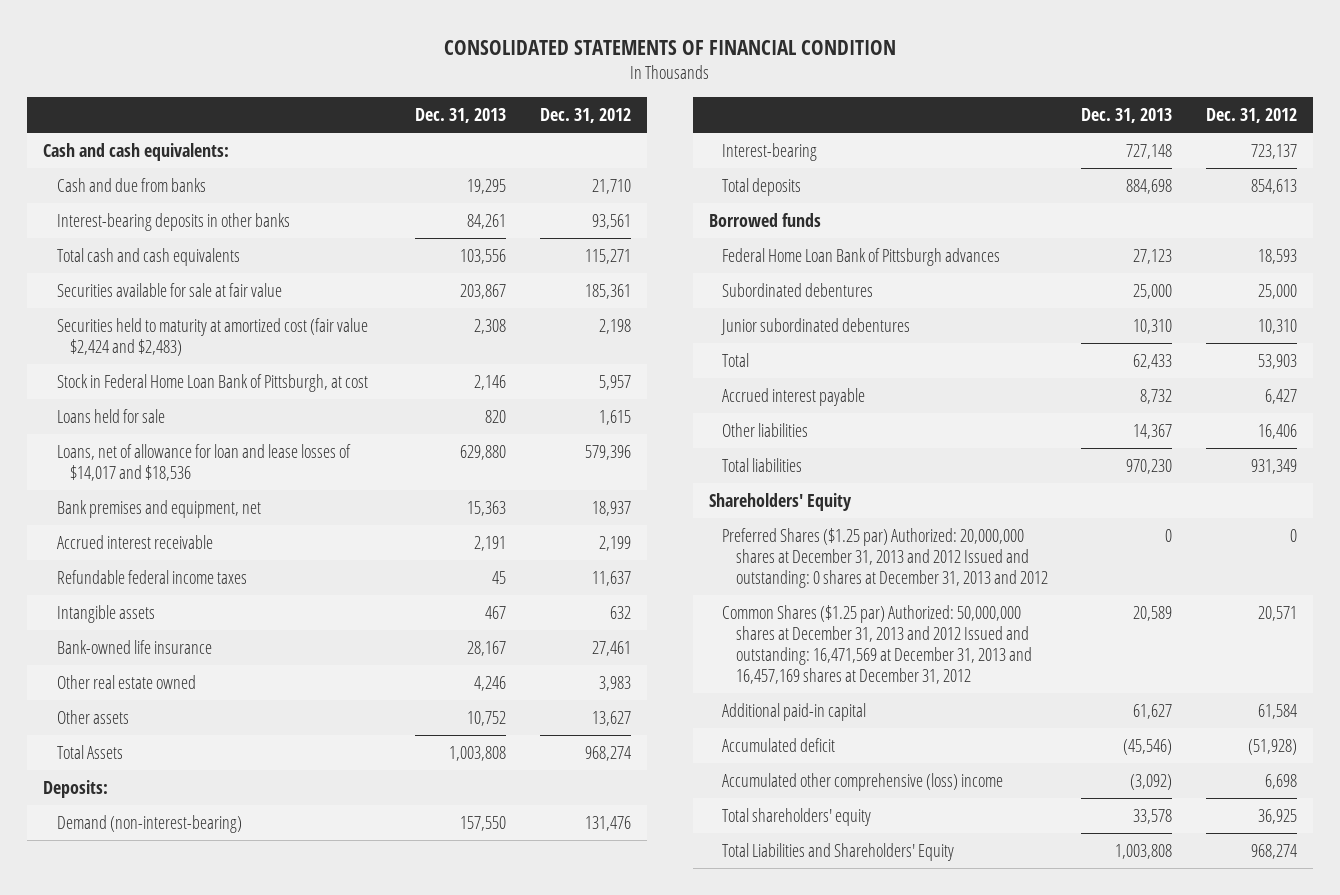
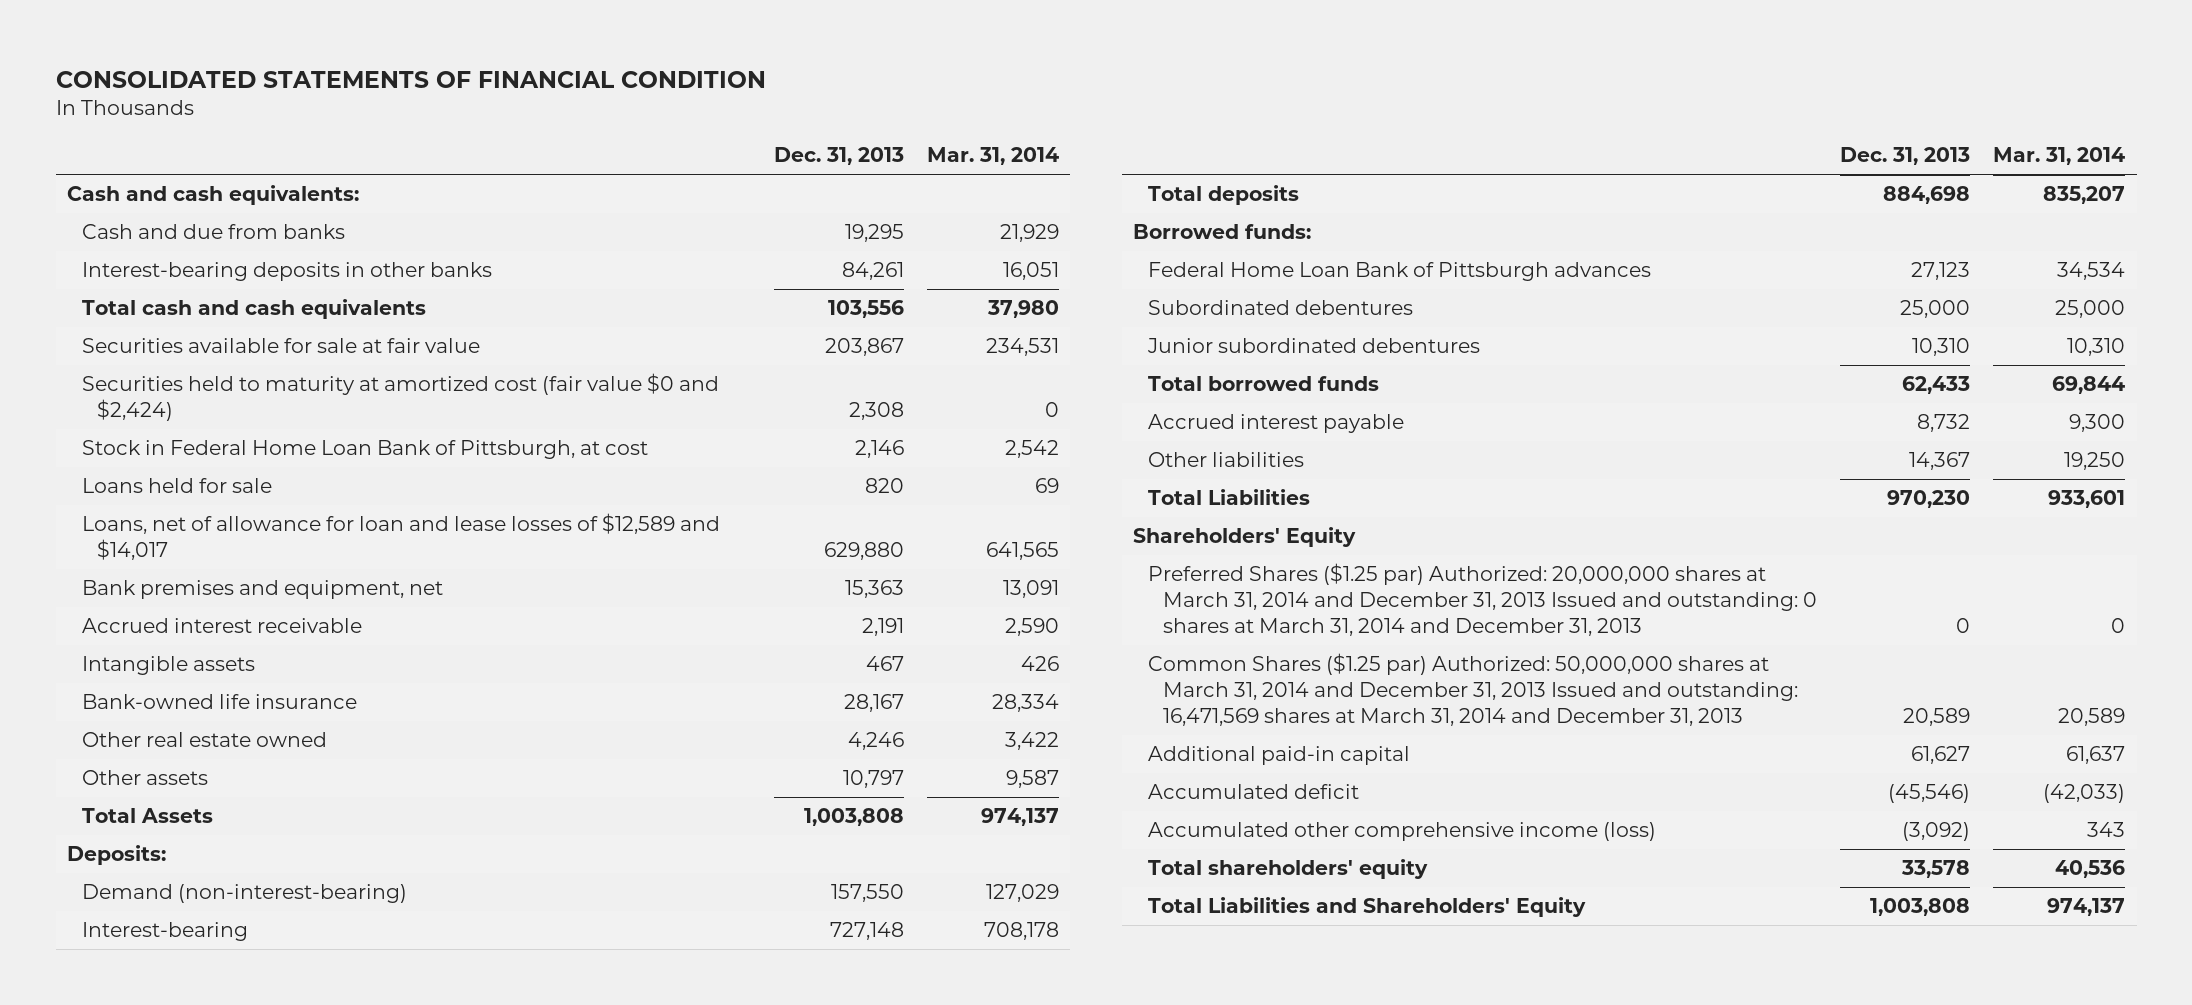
[539,108,631,124] Dec. 31, 2012 -> none
none -> [926,147,1059,166] Mar. 31, 2014
[56,317,368,356] Securities held to maturity at amortized cost (fair value $2,424 and $2,483) -> [81,373,719,422] Securities held to maturity at amortized cost (fair value $0 and $2,424)
[56,443,351,481] Loans, net of allowance for loan and lease losses of $14,017 and $18,536 -> [81,513,720,561] Loans, net of allowance for loan and lease losses of $12,589 and $14,017
[56,569,247,584] Refundable federal income taxes -> none
[467,710,507,726] 10,752 -> [842,770,904,789] 10,797
[709,212,822,227] Borrowed funds -> [1133,224,1312,240] Borrowed funds:
[722,352,750,367] Total -> [1148,376,1380,392] Total borrowed funds
[722,457,803,472] Total liabilities -> [1148,489,1311,506] Total Liabilities
[722,527,1048,589] Preferred Shares ($1.25 par) Authorized: 20,000,000 shares at December 31, 2013 and 2012 Issued and outstanding: 0 shares at December 31, 2013 and 2012 -> [1148,563,1818,637] Preferred Shares ($1.25 par) Authorized: 20,000,000 shares at March 31, 2014 and December 31, 2013 Issued and outstanding: 0 shares at March 31, 2014 and December 31, 2013
[722,604,1032,685] Common Shares ($1.25 par) Authorized: 50,000,000 shares at December 31, 2013 and 2012 Issued and outstanding: 16,471,569 at December 31, 2013 and 16,457,169 shares at December 31, 2012 -> [1148,653,1799,727] Common Shares ($1.25 par) Authorized: 50,000,000 shares at March 31, 2014 and December 31, 2013 Issued and outstanding: 16,471,569 shares at March 31, 2014 and December 31, 2013
[722,772,1004,791] Accumulated other comprehensive (loss) income -> [1148,822,1657,842] Accumulated other comprehensive income (loss)

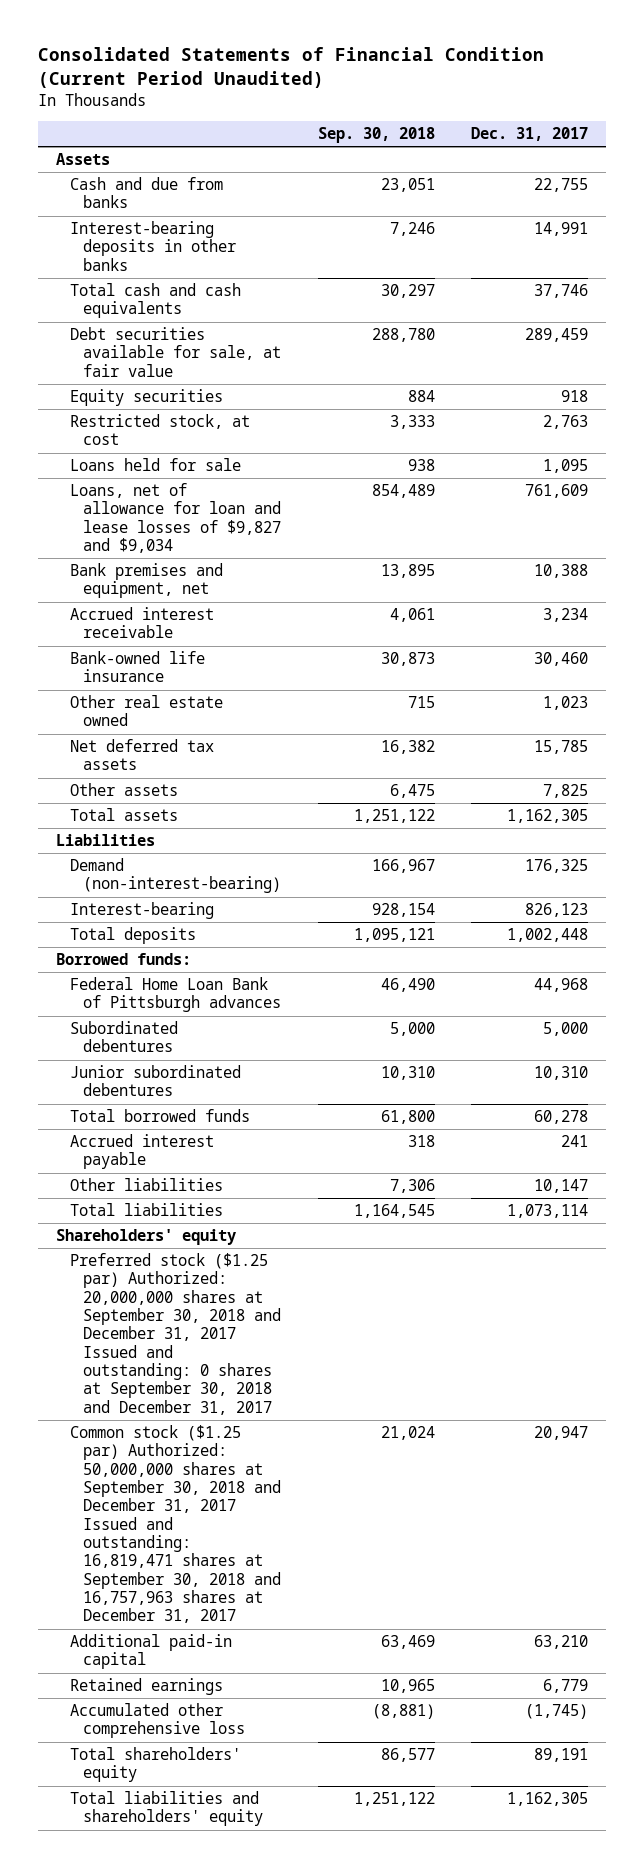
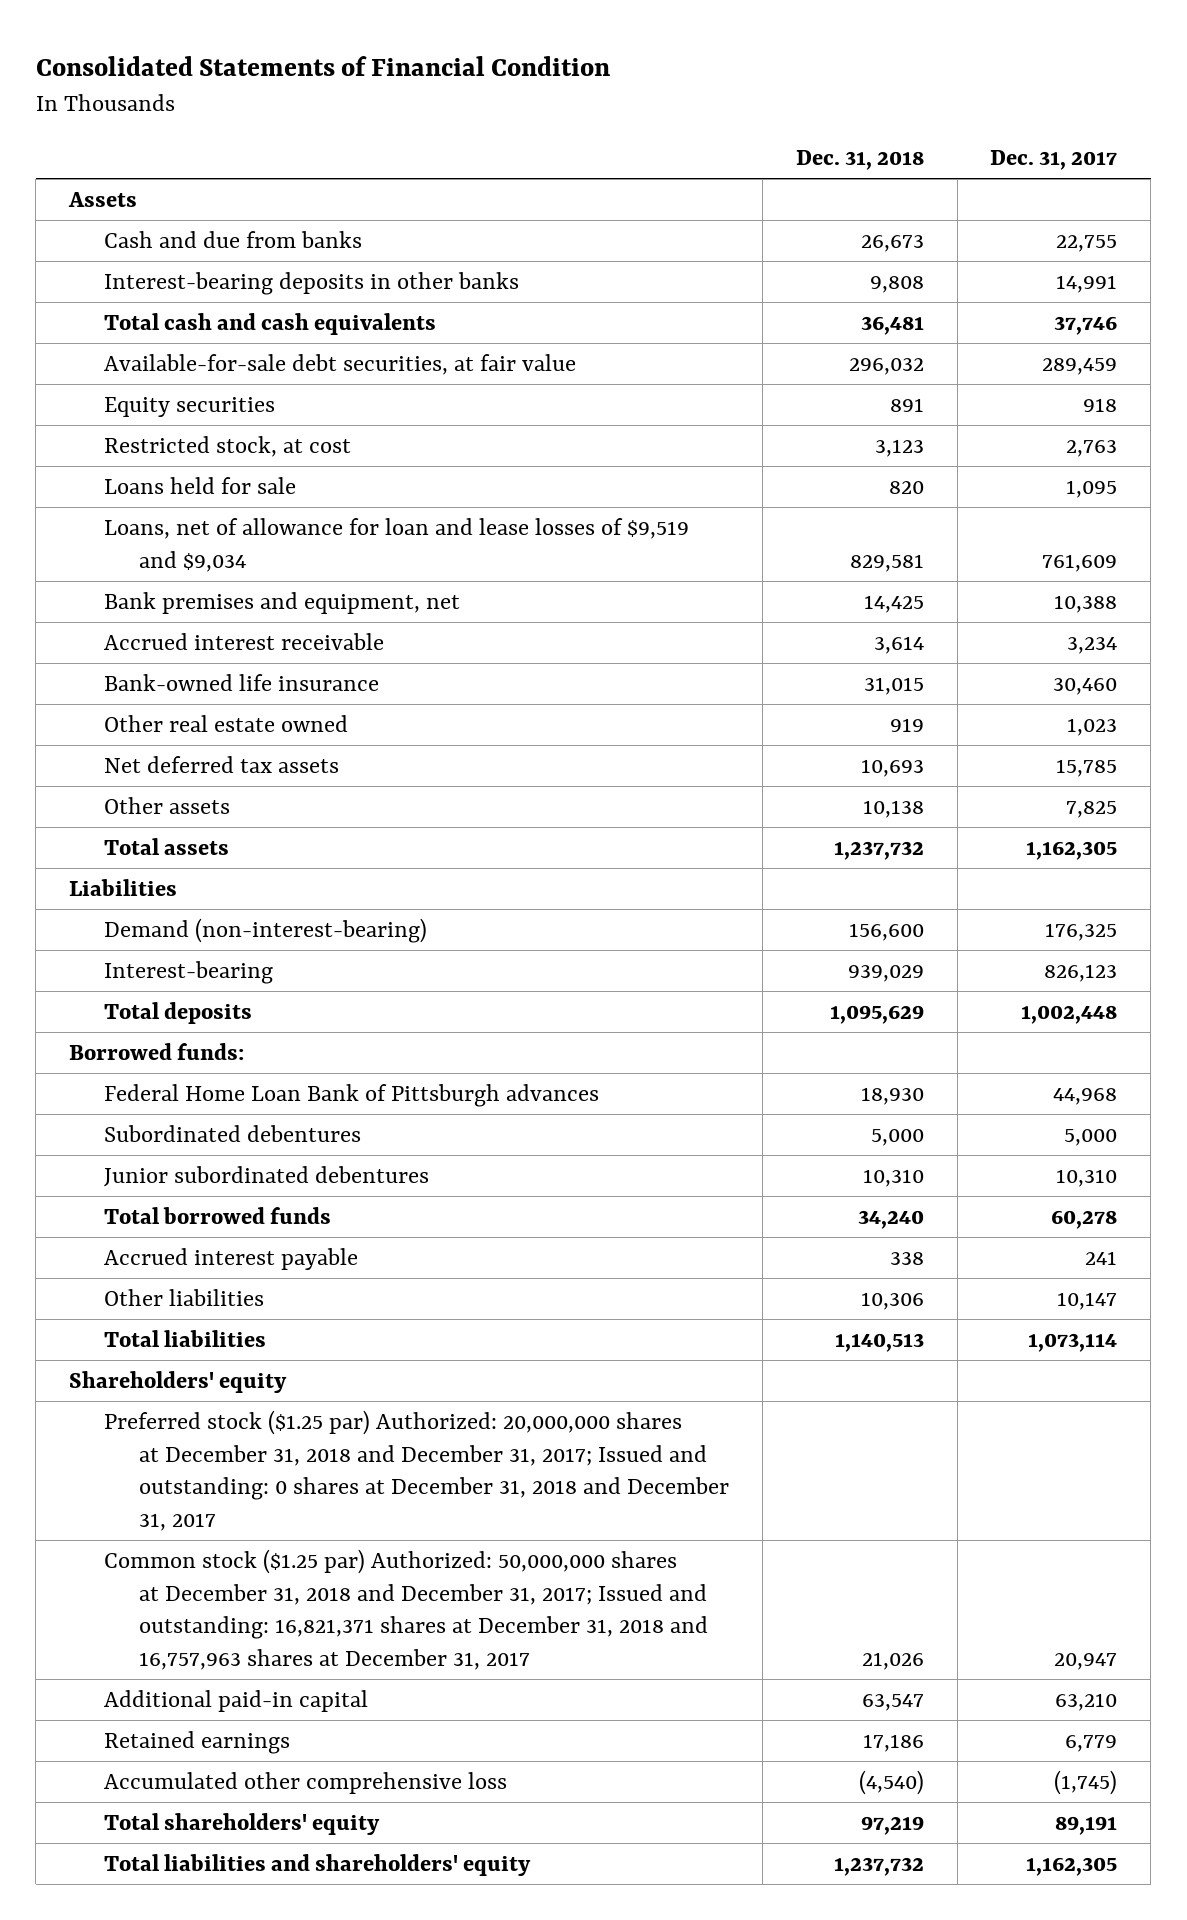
[37,47,544,88] Consolidated Statements of Financial Condition (Current Period Unaudited) -> [35,56,610,77] Consolidated Statements of Financial Condition
[317,127,435,144] Sep. 30, 2018 -> none
none -> [795,150,924,171] Dec. 31, 2018
[69,327,282,377] Debt securities available for sale, at fair value -> [104,354,577,376] Available-for-sale debt securities, at fair value
[69,483,282,554] Loans, net of allowance for loan and lease losses of $9,827 and $9,034 -> [104,518,690,572] Loans, net of allowance for loan and lease losses of $9,519 and $9,034
[69,1253,282,1415] Preferred stock ($1.25 par) Authorized: 20,000,000 shares at September 30, 2018 and December 31, 2017 Issued and outstanding: 0 shares at September 30, 2018 and December 31, 2017 -> [104,1410,730,1531] Preferred stock ($1.25 par) Authorized: 20,000,000 shares at December 31, 2018 and December 31, 2017; Issued and outstanding: 0 shares at December 31, 2018 and December 31, 2017
[69,1425,282,1624] Common stock ($1.25 par) Authorized: 50,000,000 shares at September 30, 2018 and December 31, 2017 Issued and outstanding: 16,819,471 shares at September 30, 2018 and 16,757,963 shares at December 31, 2017 -> [104,1549,709,1670] Common stock ($1.25 par) Authorized: 50,000,000 shares at December 31, 2018 and December 31, 2017; Issued and outstanding: 16,821,371 shares at December 31, 2018 and 16,757,963 shares at December 31, 2017

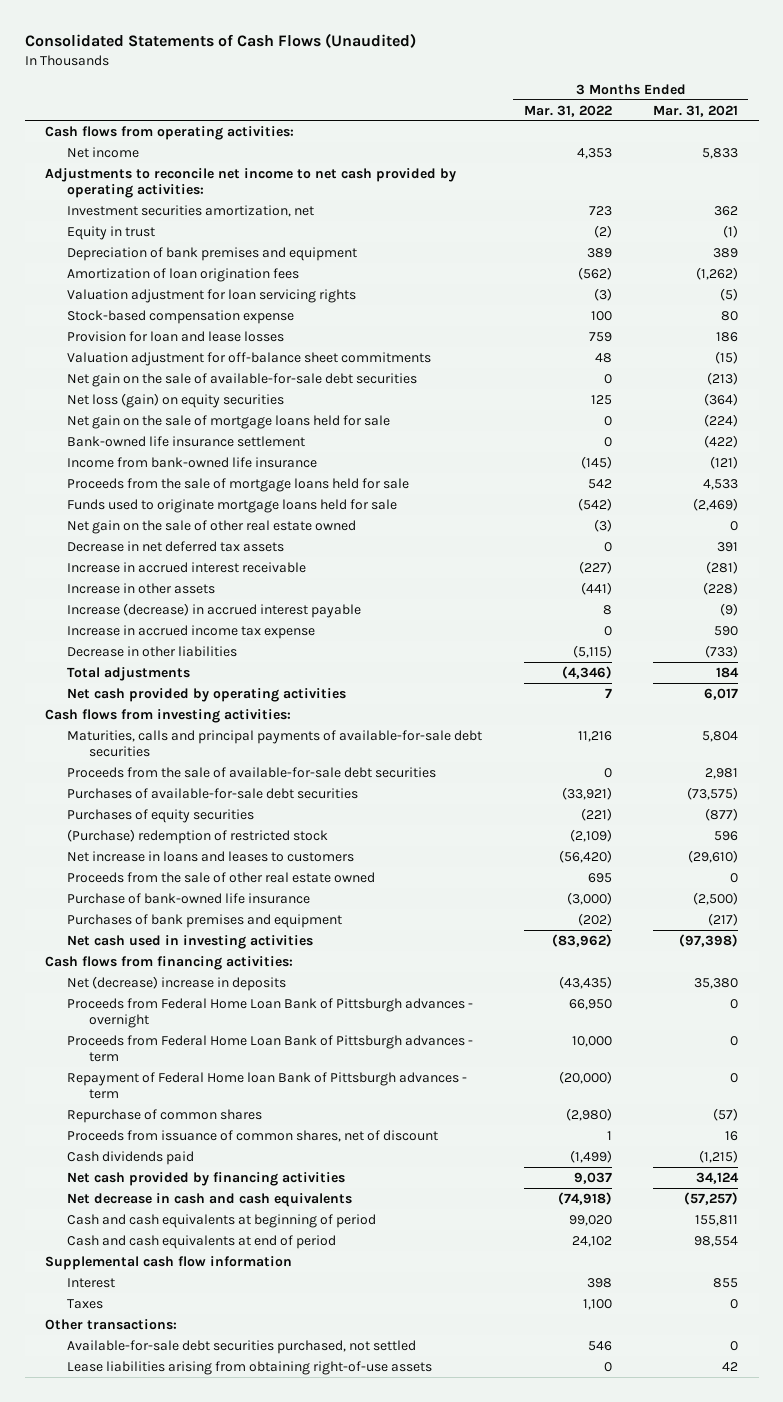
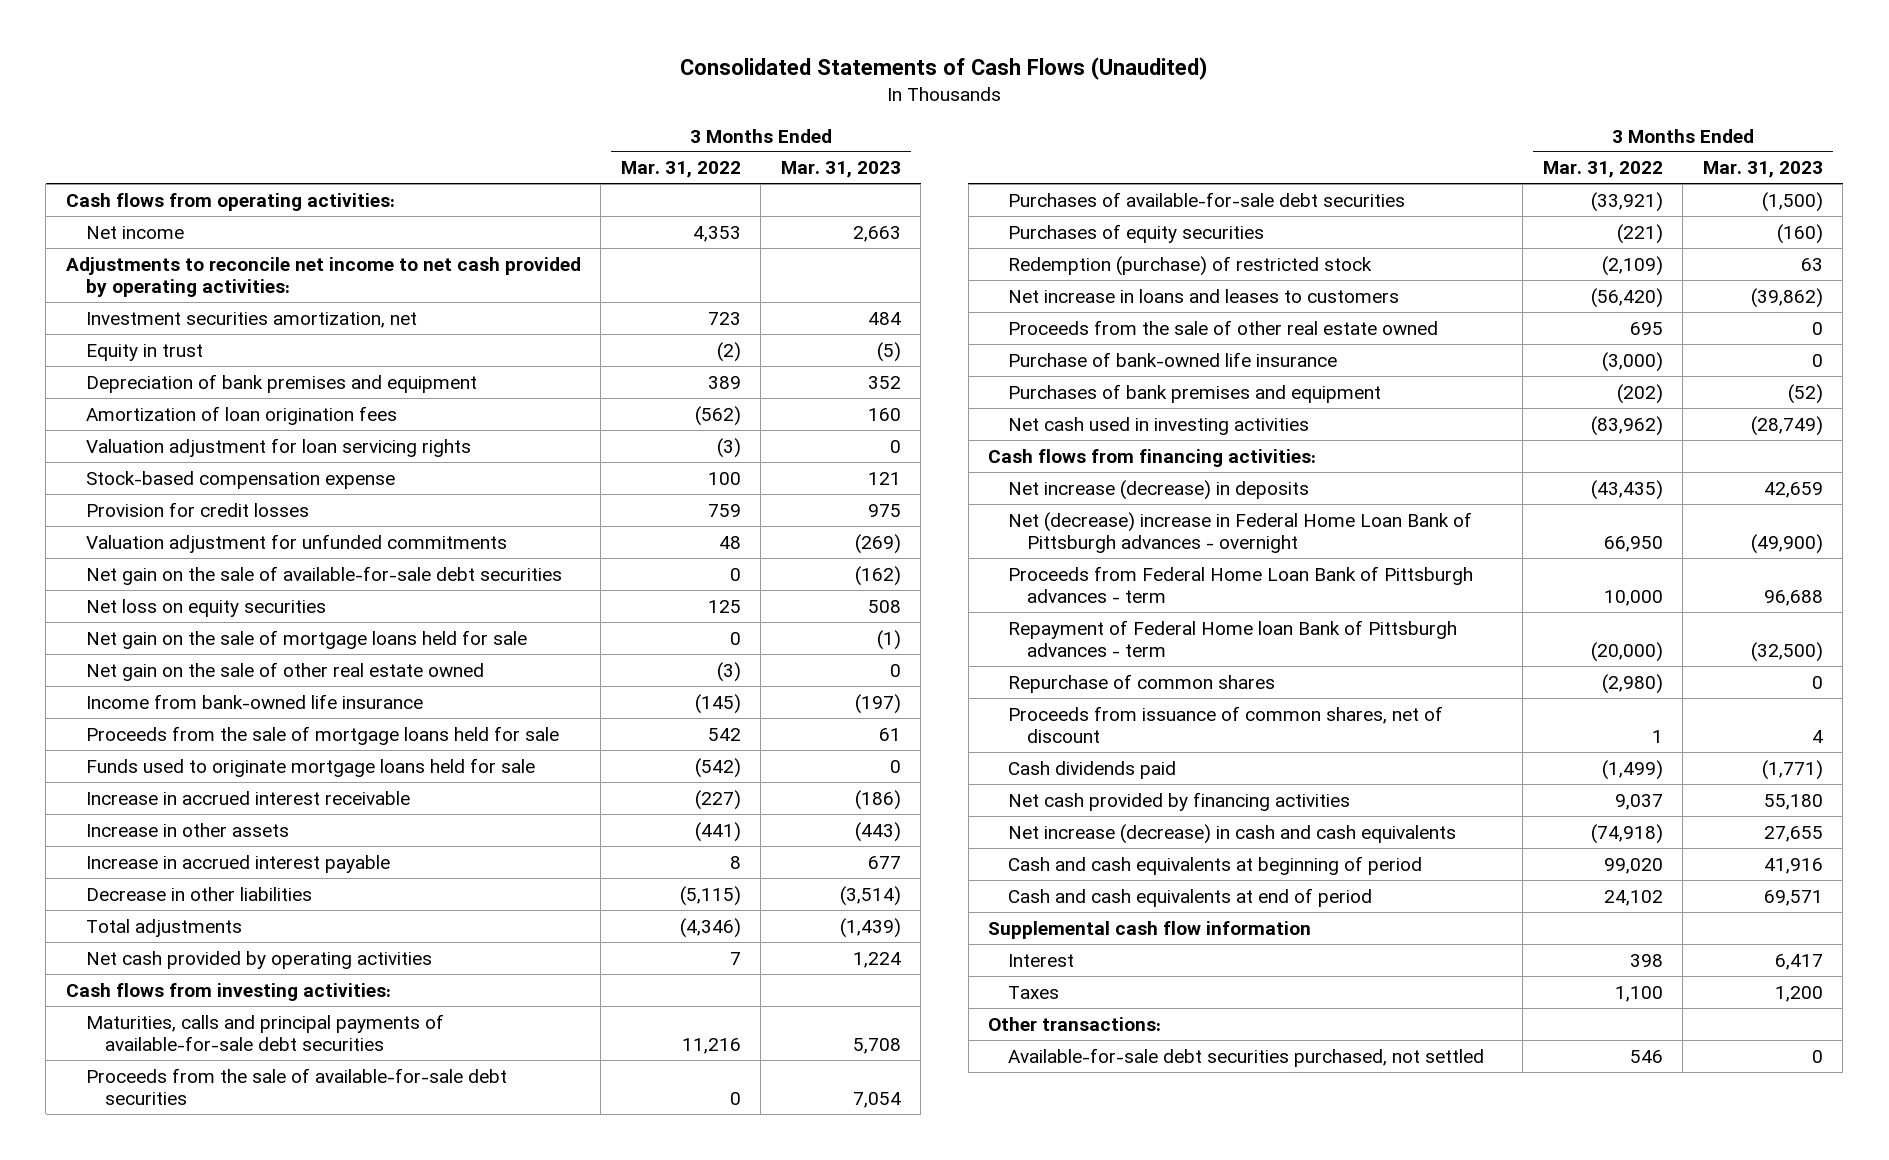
[653,104,739,117] Mar. 31, 2021 -> none
none -> [780,161,901,179] Mar. 31, 2023
[67,330,285,342] Provision for loan and lease losses -> [85,501,309,517] Provision for credit losses
[67,351,432,366] Valuation adjustment for off-balance sheet commitments -> [85,533,507,553] Valuation adjustment for unfunded commitments
[67,392,285,408] Net loss (gain) on equity securities -> [85,598,326,617] Net loss on equity securities
[67,435,306,447] Bank-owned life insurance settlement -> none
[67,519,357,534] Net gain on the sale of other real estate owned -> [85,661,484,681] Net gain on the sale of other real estate owned
[67,540,285,552] Decrease in net deferred tax assets -> none
[67,624,316,639] Increase in accrued income tax expense -> none
[67,602,362,618] Increase (decrease) in accrued interest payable -> [85,854,390,873] Increase in accrued interest payable
[67,828,329,844] (Purchase) redemption of restricted stock -> [1007,255,1372,276] Redemption (purchase) of restricted stock
[67,975,287,991] Net (decrease) increase in deposits -> [1007,479,1309,500] Net increase (decrease) in deposits
[67,997,474,1029] Proceeds from Federal Home Loan Bank of Pittsburgh advances - overnight -> [1007,511,1472,553] Net (decrease) increase in Federal Home Loan Bank of Pittsburgh advances - overnight
[67,1192,353,1207] Net decrease in cash and cash equivalents -> [1007,823,1456,844] Net increase (decrease) in cash and cash equivalents
[67,1360,433,1375] Lease liabilities arising from obtaining right-of-use assets -> none

